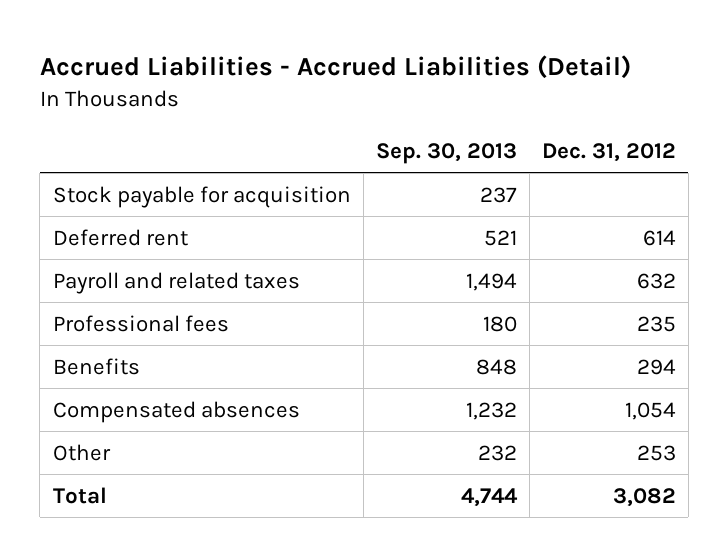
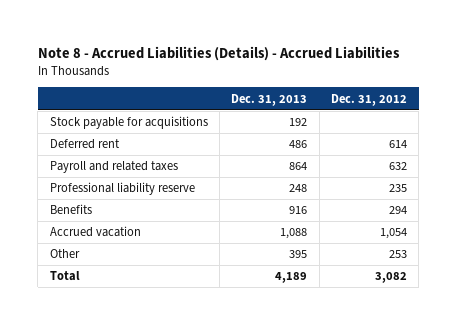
[39,55,631,80] Accrued Liabilities - Accrued Liabilities (Detail) -> [37,45,400,61] Note 8 - Accrued Liabilities (Details) - Accrued Liabilities
[375,142,517,164] Sep. 30, 2013 -> none
none -> [231,93,308,106] Dec. 31, 2013
[52,185,351,208] Stock payable for acquisition -> [49,116,208,130] Stock payable for acquisitions
[52,314,229,332] Professional fees -> [49,182,195,196] Professional liability reserve
[52,400,300,423] Compensated absences -> [49,226,141,238] Accrued vacation

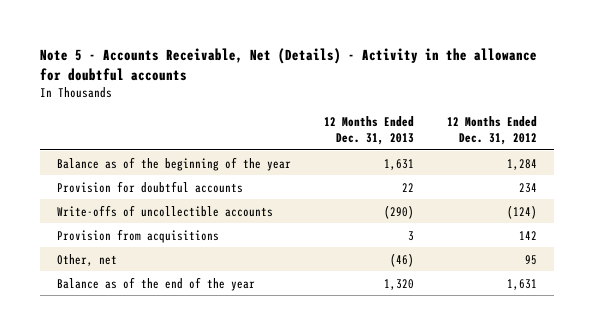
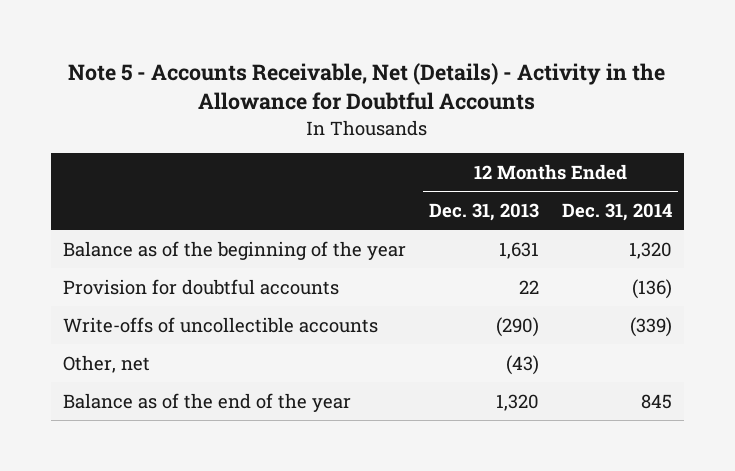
[40,47,538,81] Note 5 - Accounts Receivable, Net (Details) - Activity in the allowance for doubtful accounts -> [68,63,666,111] Note 5 - Accounts Receivable, Net (Details) - Activity in the Allowance for Doubtful Accounts
[447,116,538,146] 12 Months Ended Dec. 31, 2012 -> none
none -> [562,203,673,222] Dec. 31, 2014
[56,228,219,243] Provision from acquisitions -> none
[389,252,414,267] (46) -> [505,354,539,375] (43)

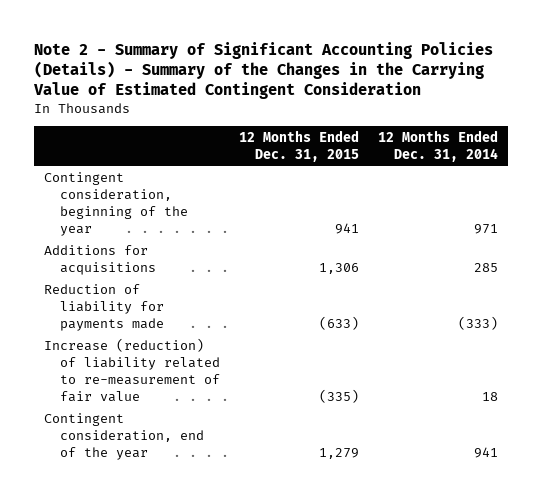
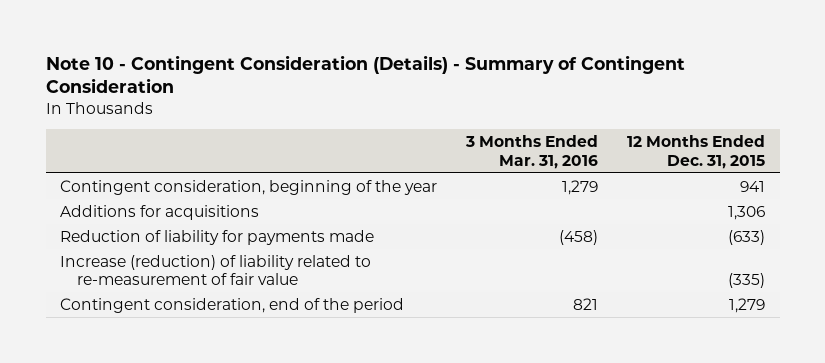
[34,41,494,100] Note 2 - Summary of Significant Accounting Policies (Details) - Summary of the Changes in the Carrying Value of Estimated Contingent Consideration -> [45,54,685,94] Note 10 - Contingent Consideration (Details) - Summary of Contingent Consideration
[378,129,499,162] 12 Months Ended Dec. 31, 2014 -> none
none -> [465,135,599,169] 3 Months Ended Mar. 31, 2016
[44,412,204,460] Contingent consideration, end of the year -> [60,297,405,313] Contingent consideration, end of the period

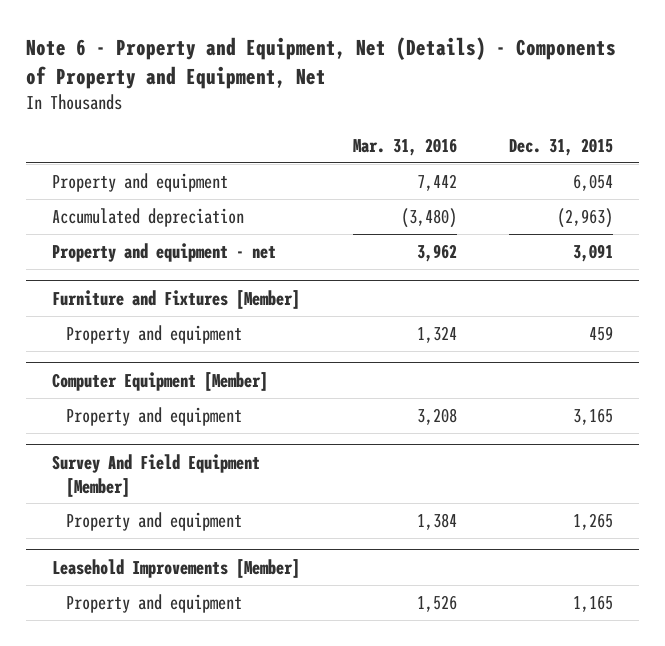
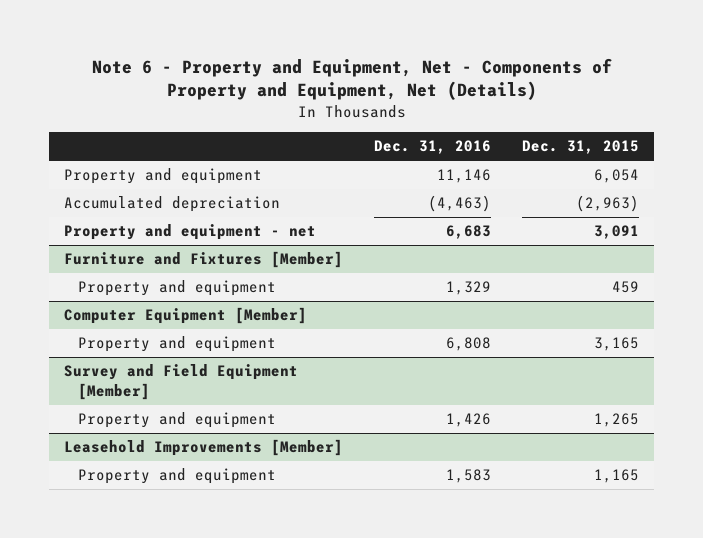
[26,37,617,90] Note 6 - Property and Equipment, Net (Details) - Components of Property and Equipment, Net -> [91,57,612,101] Note 6 - Property and Equipment, Net - Components of Property and Equipment, Net (Details)
[352,137,457,156] Mar. 31, 2016 -> none
none -> [374,140,492,155] Dec. 31, 2016
[52,453,261,497] Survey And Field Equipment [Member] -> [64,364,299,400] Survey and Field Equipment [Member]

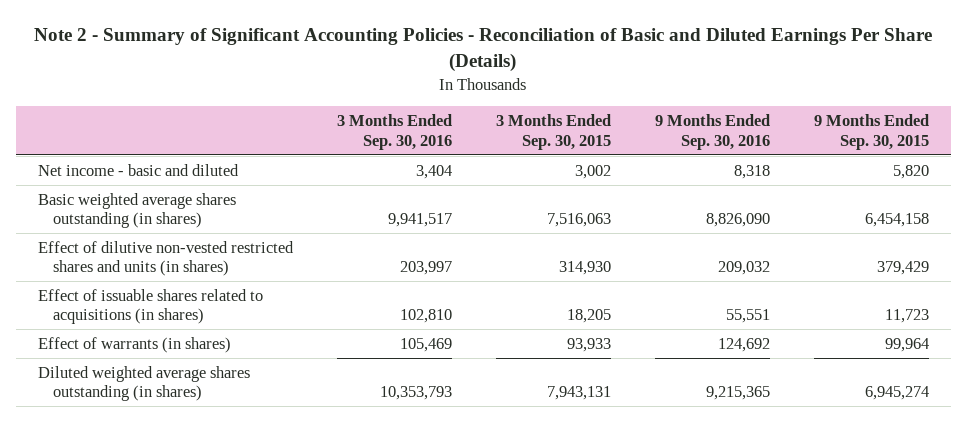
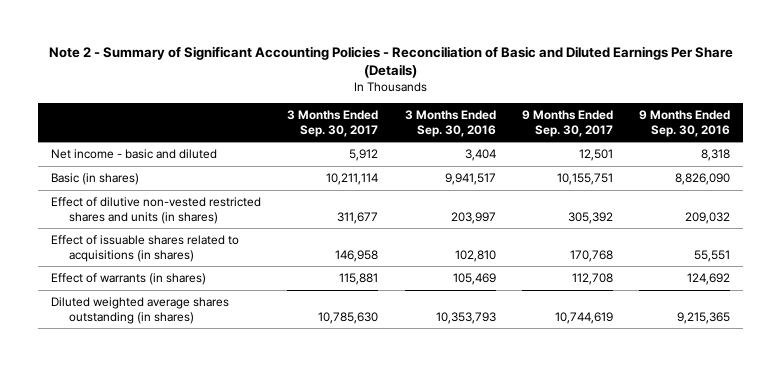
[495,114,611,150] 3 Months Ended Sep. 30, 2015 -> none
[814,114,930,150] 9 Months Ended Sep. 30, 2015 -> none
none -> [287,110,379,137] 3 Months Ended Sep. 30, 2017
none -> [521,110,613,137] 9 Months Ended Sep. 30, 2017
[37,192,236,229] Basic weighted average shares outstanding (in shares) -> [51,173,140,186] Basic (in shares)

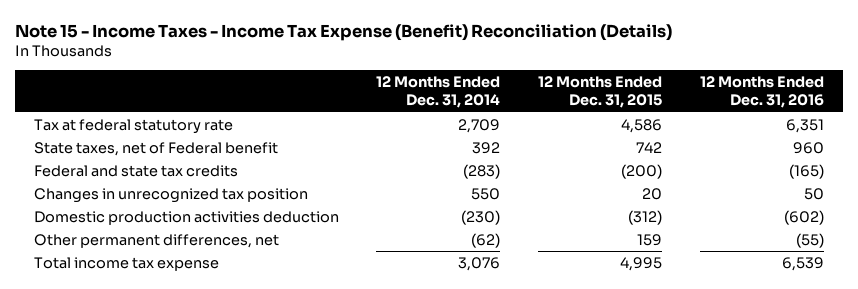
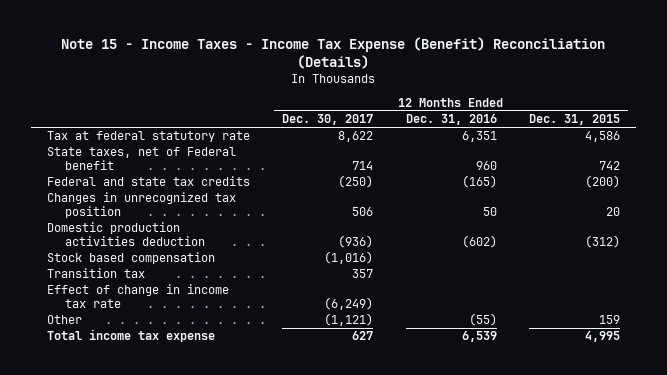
[376,76,501,109] 12 Months Ended Dec. 31, 2014 -> none
none -> [282,114,374,126] Dec. 30, 2017
none -> [47,252,216,265] Stock based compensation
none -> [47,268,146,279] Transition tax
none -> [47,284,230,309] Effect of change in income tax rate
[33,233,279,248] Other permanent differences, net -> [47,315,83,325] Other

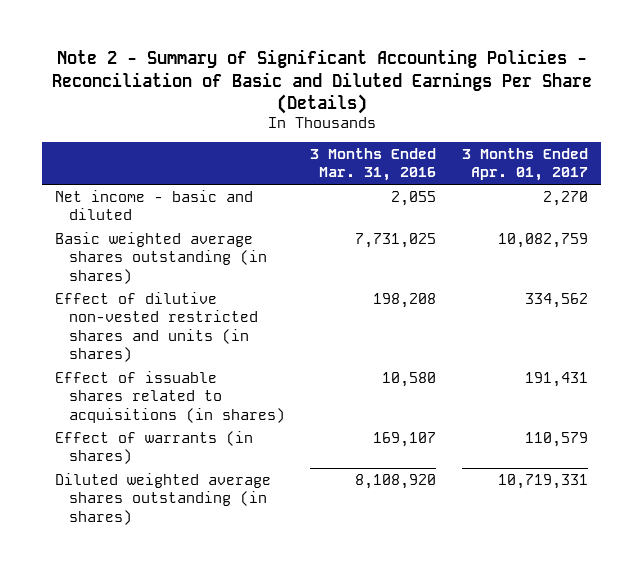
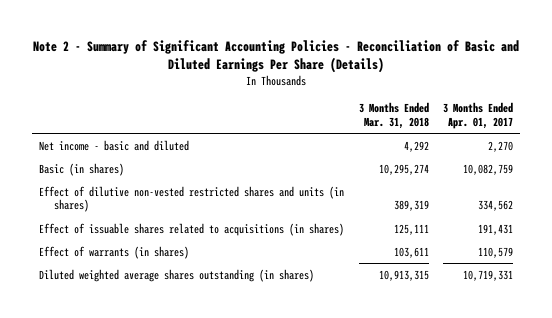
[310,147,437,182] 3 Months Ended Mar. 31, 2016 -> none
none -> [358,101,429,129] 3 Months Ended Mar. 31, 2018
[55,231,267,284] Basic weighted average shares outstanding (in shares) -> [39,162,125,176] Basic (in shares)

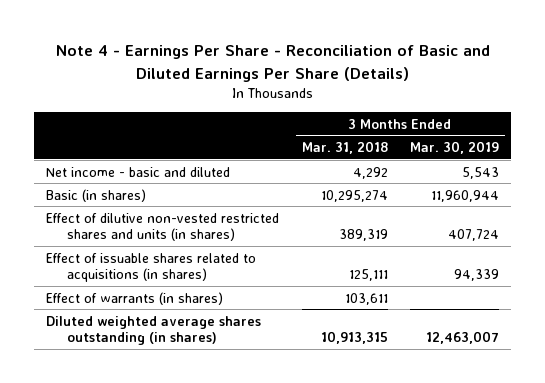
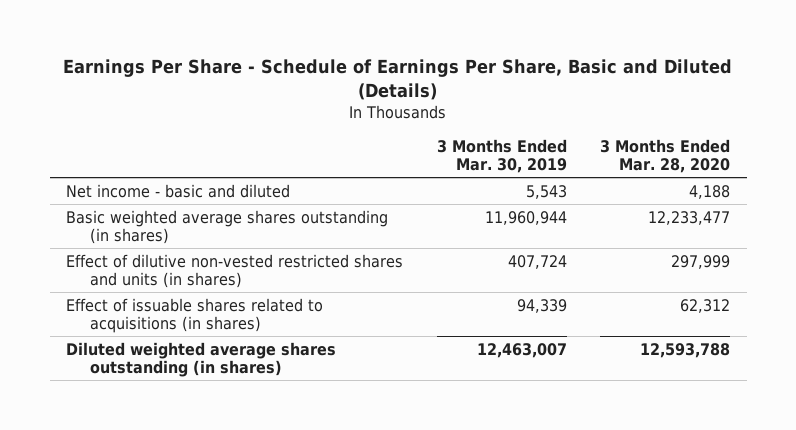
[55,45,490,82] Note 4 - Earnings Per Share - Reconciliation of Basic and Diluted Earnings Per Share (Details) -> [63,59,733,101] Earnings Per Share - Schedule of Earnings Per Share, Basic and Diluted (Details)
[301,140,388,154] Mar. 31, 2018 -> none
none -> [600,138,731,173] 3 Months Ended Mar. 28, 2020
[45,188,146,202] Basic (in shares) -> [66,209,389,244] Basic weighted average shares outstanding (in shares)
[45,291,223,305] Effect of warrants (in shares) -> none

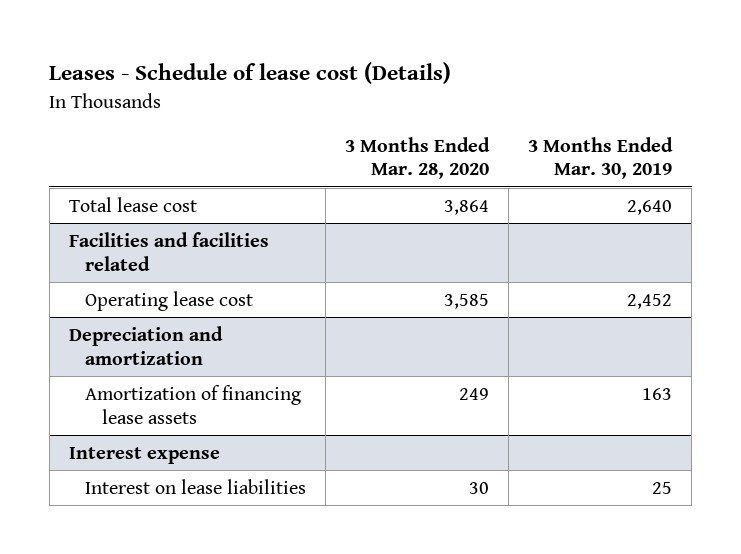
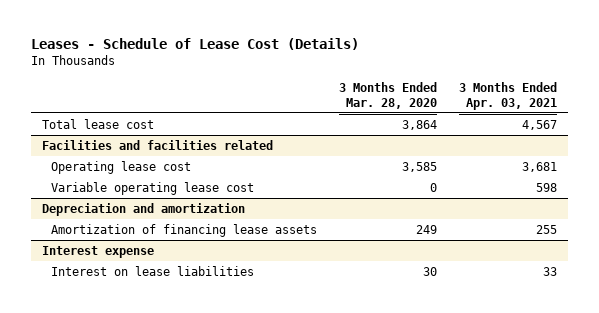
[49,62,452,85] Leases - Schedule of lease cost (Details) -> [30,38,359,51] Leases - Schedule of Lease Cost (Details)
[528,136,674,180] 3 Months Ended Mar. 30, 2019 -> none
none -> [459,81,558,110] 3 Months Ended Apr. 03, 2021
none -> [50,181,254,195] Variable operating lease cost

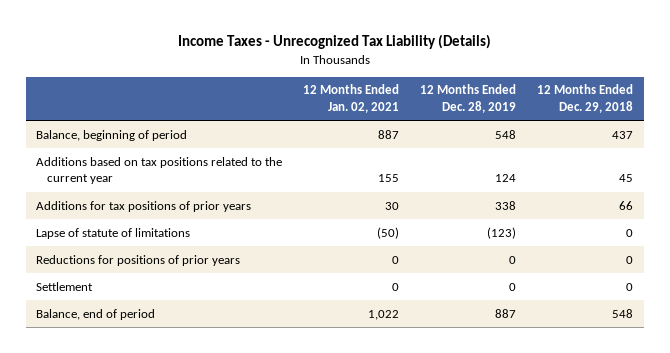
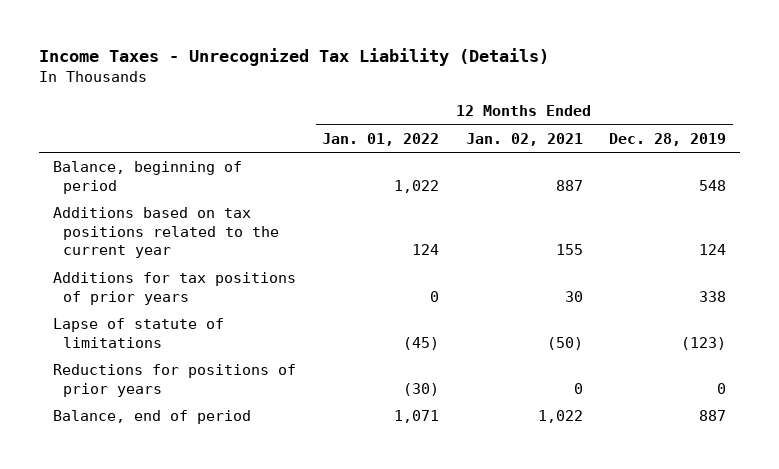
[537,84,634,114] 12 Months Ended Dec. 29, 2018 -> none
none -> [322,132,440,146] Jan. 01, 2022
[36,281,94,291] Settlement -> none

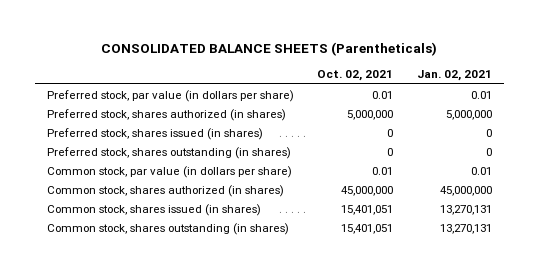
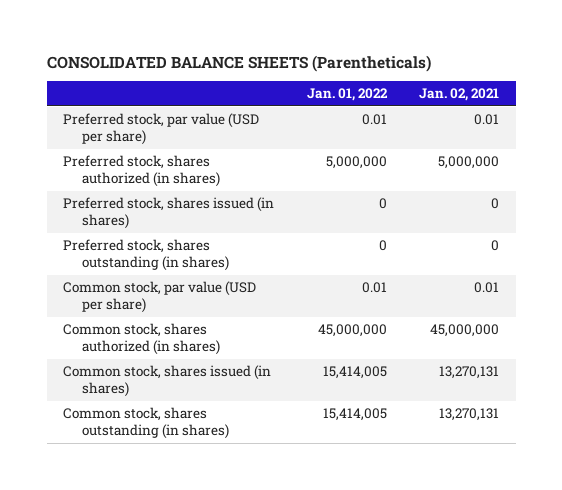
[317,70,394,82] Oct. 02, 2021 -> none
none -> [306,88,388,102] Jan. 01, 2022
[46,89,294,102] Preferred stock, par value (in dollars per share) -> [62,113,259,146] Preferred stock, par value (USD per share)
[46,165,292,178] Common stock, par value (in dollars per share) -> [62,281,256,314] Common stock, par value (USD per share)

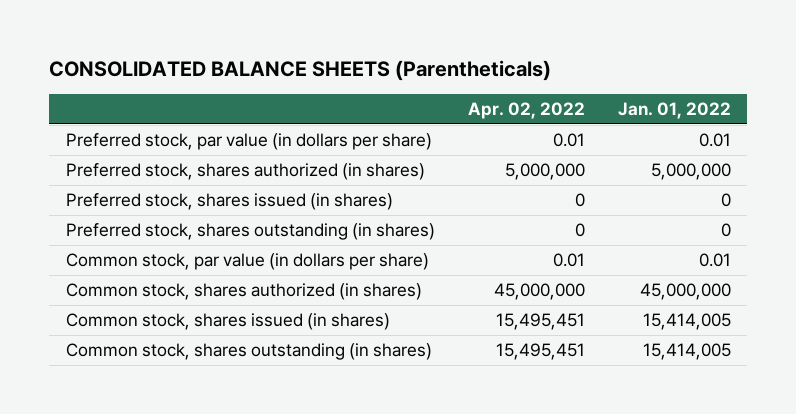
[419,88,500,102] Jan. 02, 2021 -> none
none -> [467,102,585,120] Apr. 02, 2022
[62,113,259,146] Preferred stock, par value (USD per share) -> [65,133,432,151] Preferred stock, par value (in dollars per share)
[62,281,256,314] Common stock, par value (USD per share) -> [65,253,429,271] Common stock, par value (in dollars per share)

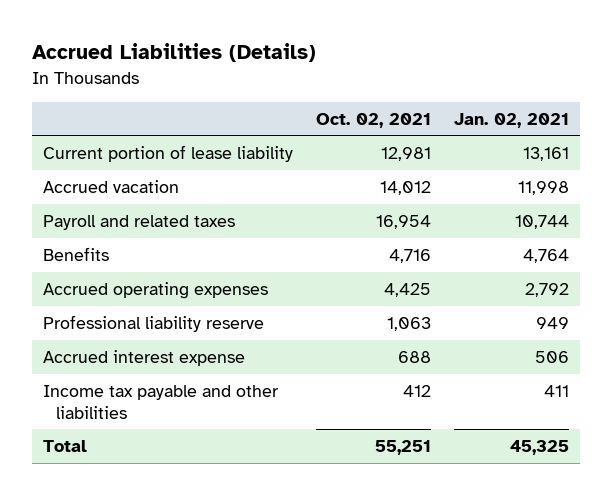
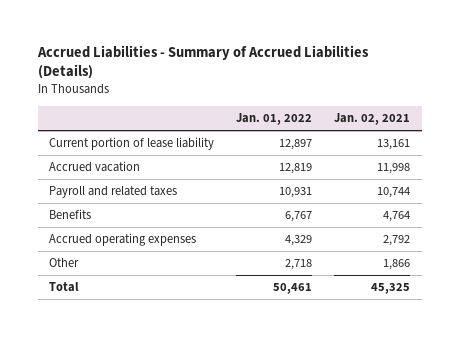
[31,43,316,63] Accrued Liabilities (Details) -> [36,44,369,80] Accrued Liabilities - Summary of Accrued Liabilities (Details)
[316,112,432,128] Oct. 02, 2021 -> none
none -> [236,112,313,125] Jan. 01, 2022
[43,314,265,332] Professional liability reserve -> none
[43,349,246,366] Accrued interest expense -> none
[43,384,280,419] Income tax payable and other liabilities -> none
none -> [48,258,79,268] Other

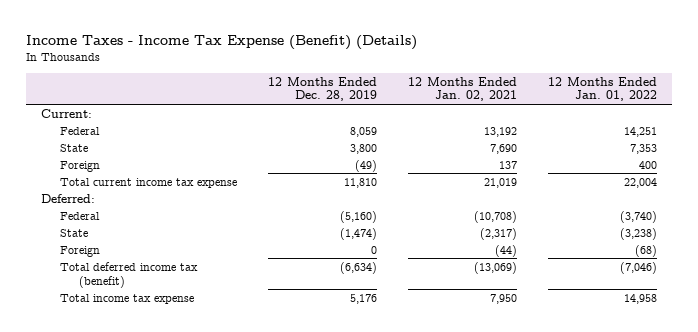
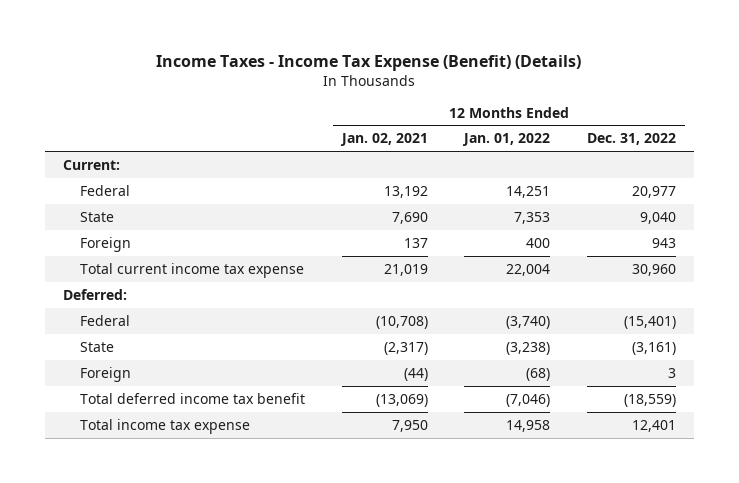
[268,76,378,102] 12 Months Ended Dec. 28, 2019 -> none
none -> [586,133,676,146] Dec. 31, 2022
[60,261,199,288] Total deferred income tax (benefit) -> [80,392,306,404] Total deferred income tax benefit

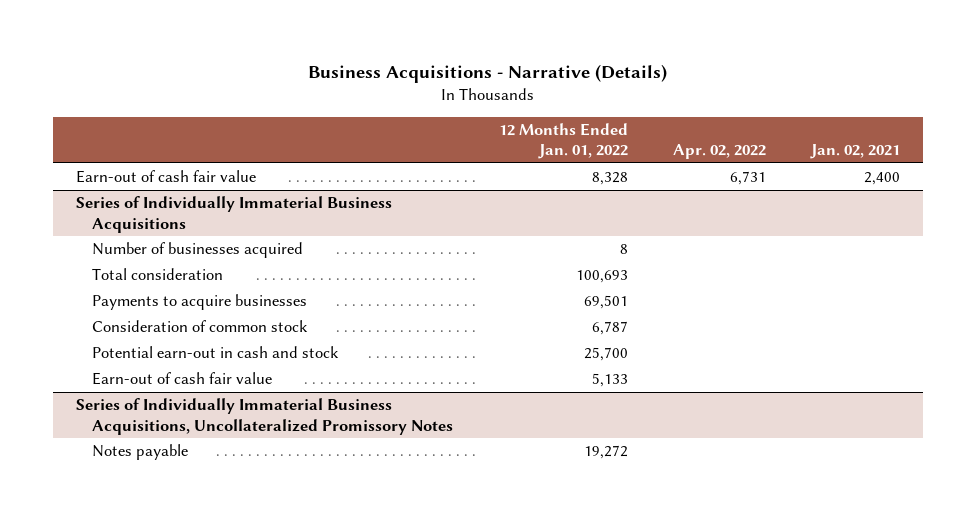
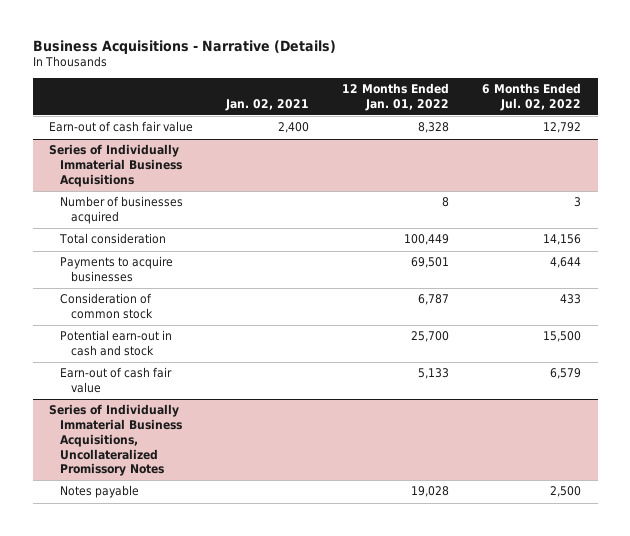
[672,144,766,160] Apr. 02, 2022 -> none
none -> [482,83,582,111] 6 Months Ended Jul. 02, 2022
[575,270,628,284] 100,693 -> [404,234,450,246] 100,449
[583,445,628,460] 19,272 -> [411,486,450,498] 19,028

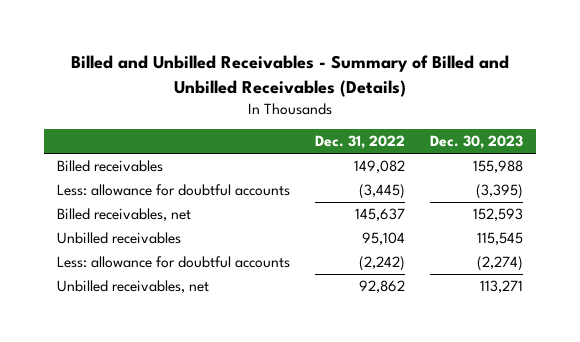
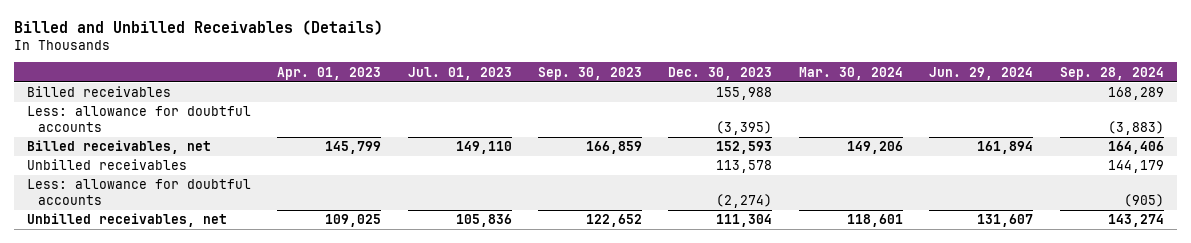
[70,55,509,97] Billed and Unbilled Receivables - Summary of Billed and Unbilled Receivables (Details) -> [13,20,383,36] Billed and Unbilled Receivables (Details)
[314,135,405,150] Dec. 31, 2022 -> none
none -> [277,66,382,80] Apr. 01, 2023
none -> [407,66,512,80] Jul. 01, 2023
none -> [538,66,643,80] Sep. 30, 2023
none -> [798,66,903,80] Mar. 30, 2024
none -> [929,66,1034,80] Jun. 29, 2024
none -> [1059,66,1164,80] Sep. 28, 2024
[477,232,524,246] 115,545 -> [716,160,773,174] 113,578
[480,280,524,294] 113,271 -> [716,214,773,228] 111,304

